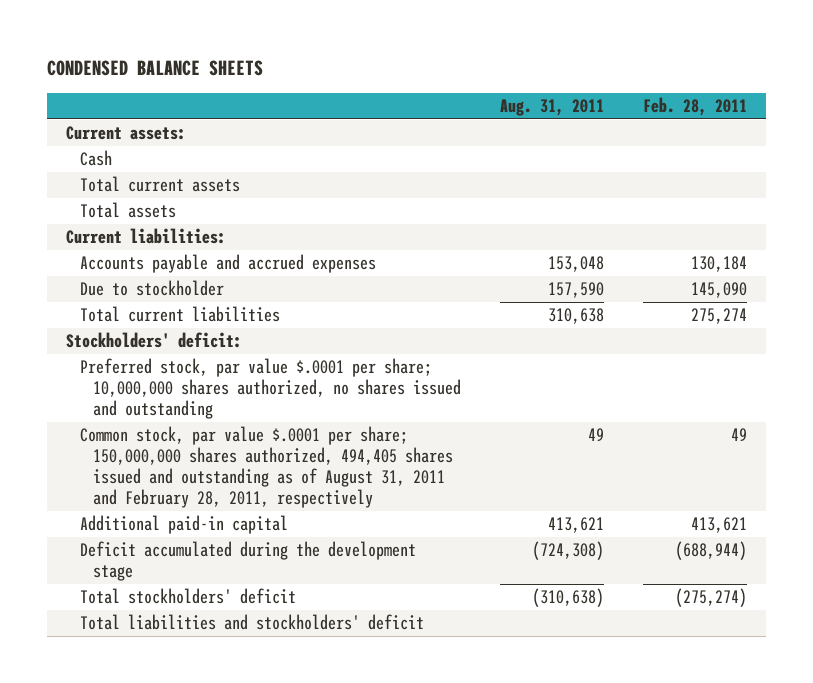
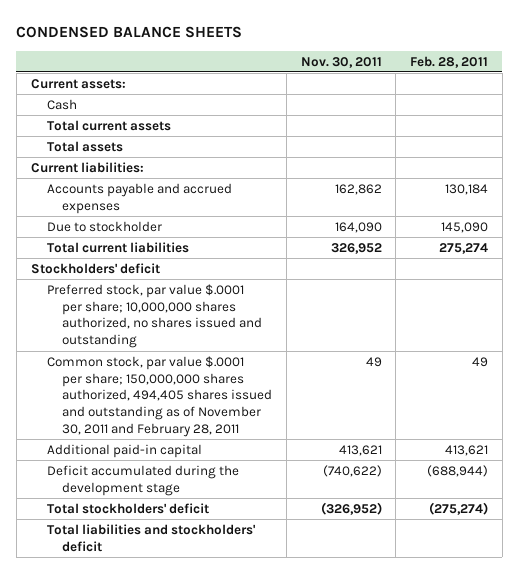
[499,99,604,117] Aug. 31, 2011 -> none
none -> [300,56,382,68] Nov. 30, 2011
[66,332,243,349] Stockholders' deficit: -> [30,262,160,274] Stockholders' deficit
[79,426,453,509] Common stock, par value $.0001 per share; 150,000,000 shares authorized, 494,405 shares issued and outstanding as of August 31, 2011 and February 28, 2011, respectively -> [46,355,273,438] Common stock, par value $.0001 per share; 150,000,000 shares authorized, 494,405 shares issued and outstanding as of November 30, 2011 and February 28, 2011

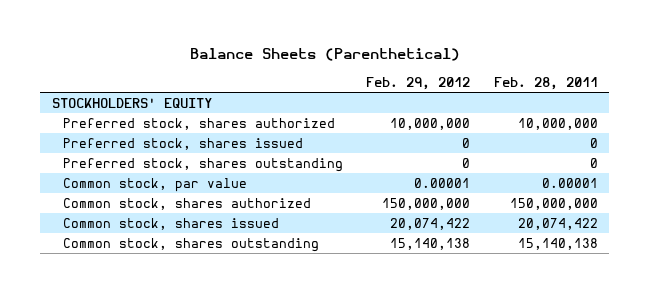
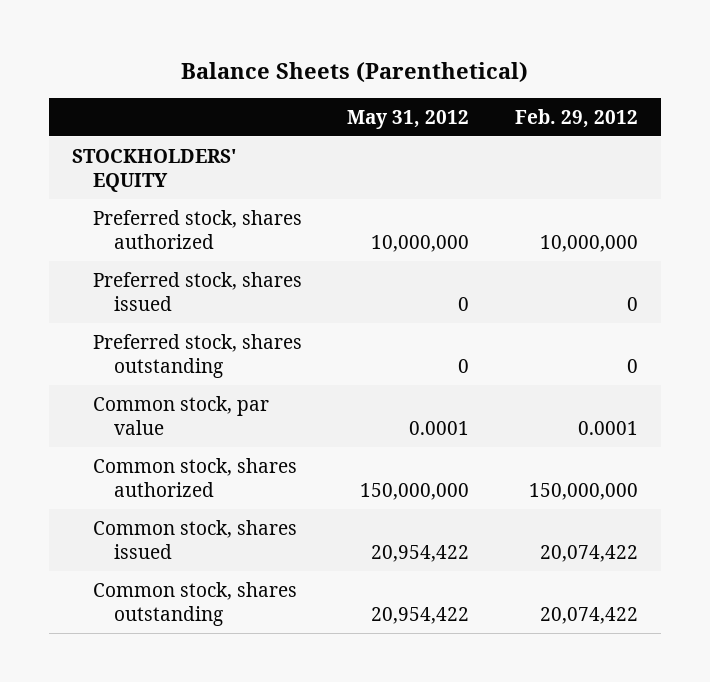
[493,76,598,90] Feb. 28, 2011 -> none
none -> [347,110,470,130] May 31, 2012
[414,177,471,188] 0.00001 -> [577,420,638,435] 0.0001
[390,237,471,250] 15,140,138 -> [539,606,638,624] 20,074,422

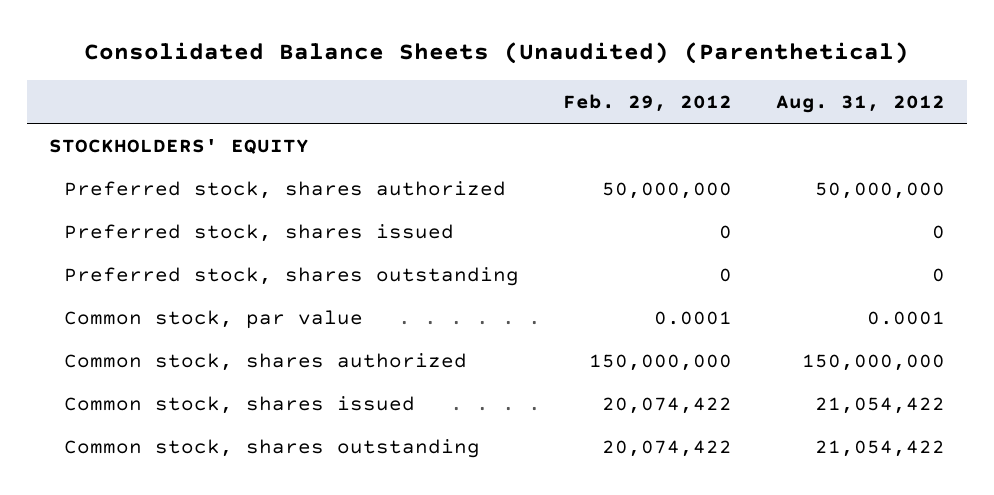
[180,62,528,84] Balance Sheets (Parenthetical) -> [84,42,910,65] Consolidated Balance Sheets (Unaudited) (Parenthetical)
[347,110,470,130] May 31, 2012 -> none
none -> [776,95,946,114] Aug. 31, 2012
[539,234,638,252] 10,000,000 -> [602,181,733,199] 50,000,000

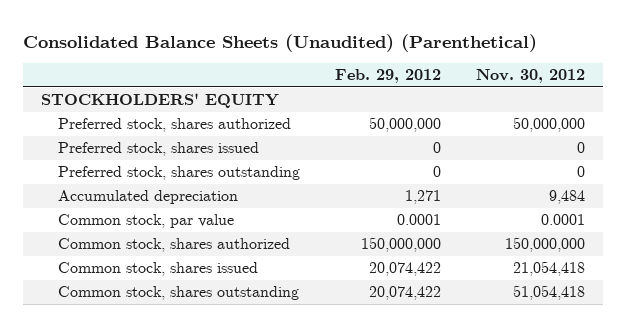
[776,95,946,114] Aug. 31, 2012 -> none
none -> [476,69,586,84] Nov. 30, 2012
none -> [58,190,239,205] Accumulated depreciation

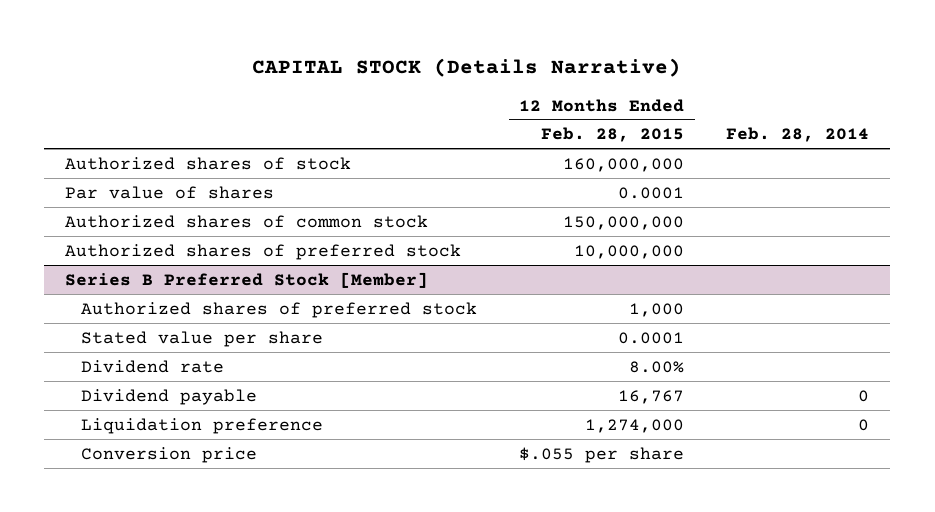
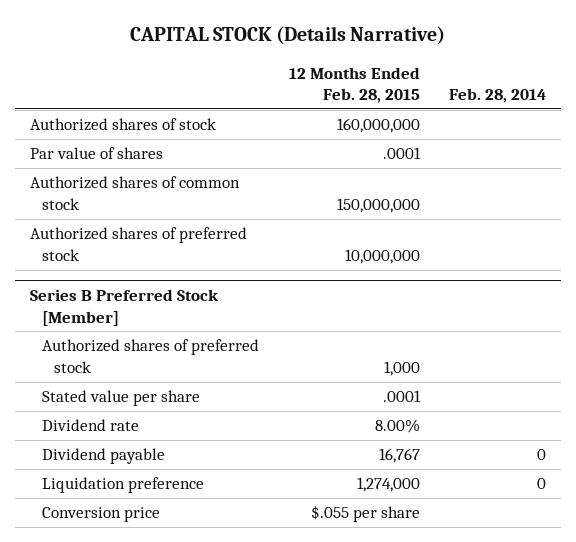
[618,186,685,199] 0.0001 -> [382,147,421,160] .0001
[618,331,685,344] 0.0001 -> [382,390,421,403] .0001

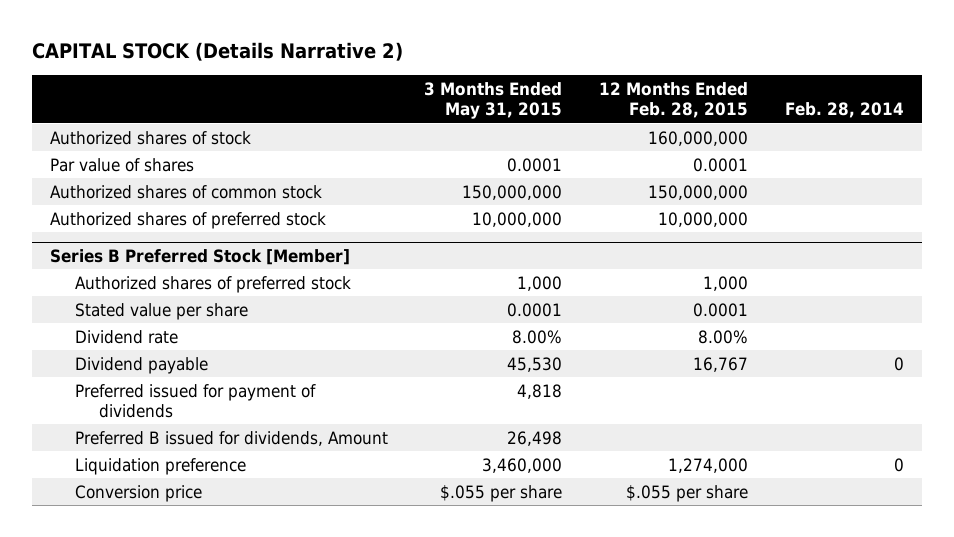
[129,26,445,46] CAPITAL STOCK (Details Narrative) -> [31,42,403,62] CAPITAL STOCK (Details Narrative 2)
none -> [424,81,563,120] 3 Months Ended May 31, 2015
[382,147,421,160] .0001 -> [693,157,749,172] 0.0001
[382,390,421,403] .0001 -> [693,302,749,317] 0.0001
none -> [74,383,316,419] Preferred issued for payment of dividends
none -> [74,430,388,446] Preferred B issued for dividends, Amount

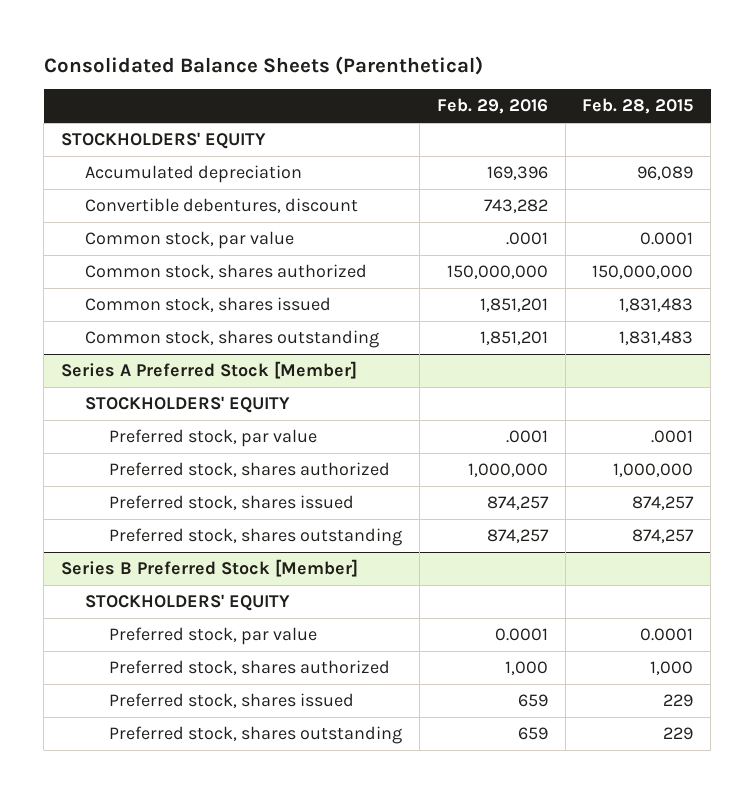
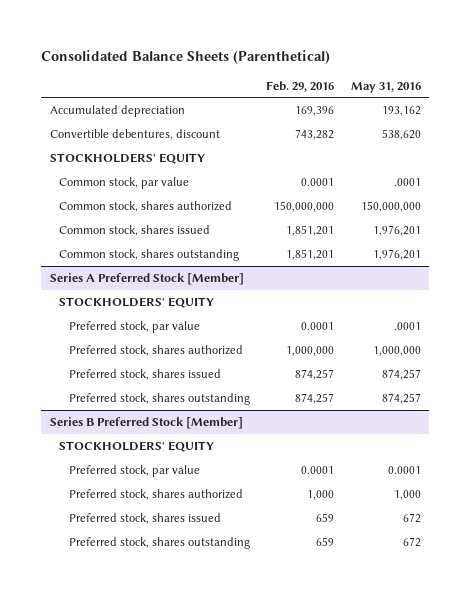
[582,98,694,115] Feb. 28, 2015 -> none
none -> [350,81,421,93] May 31, 2016
[61,132,267,150] STOCKHOLDERS' EQUITY -> [49,152,205,164] STOCKHOLDERS' EQUITY
[505,232,548,246] .0001 -> [301,177,335,186] 0.0001
[505,430,548,444] .0001 -> [301,321,335,330] 0.0001

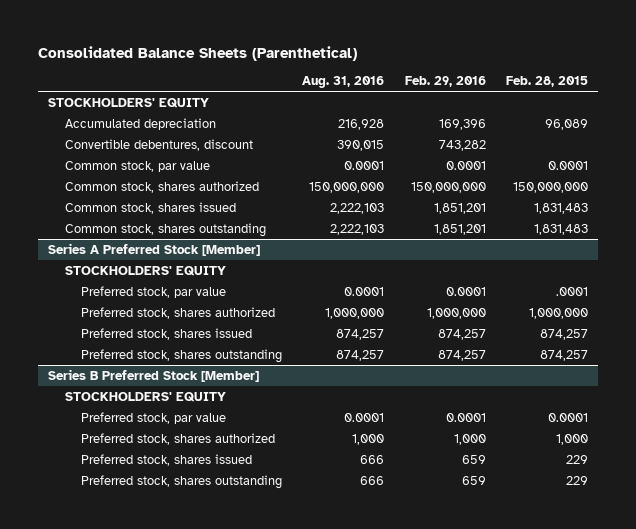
[350,81,421,93] May 31, 2016 -> none
none -> [302,76,385,89] Aug. 31, 2016
none -> [505,76,588,88] Feb. 28, 2015
[49,152,205,164] STOCKHOLDERS' EQUITY -> [47,97,209,108] STOCKHOLDERS' EQUITY

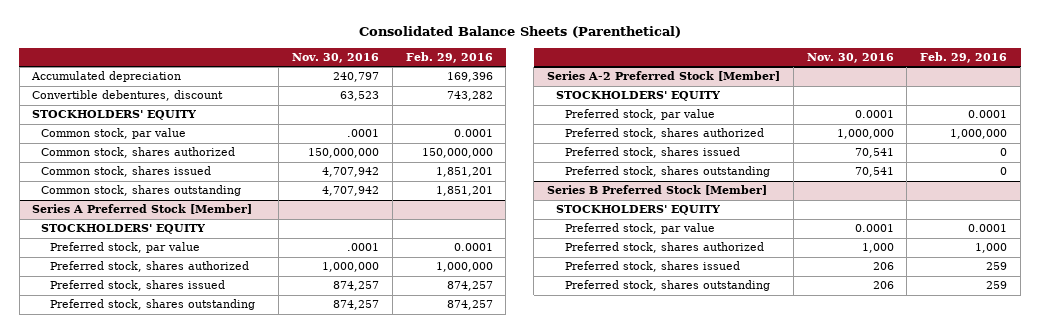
[302,76,385,89] Aug. 31, 2016 -> none
[505,76,588,88] Feb. 28, 2015 -> none
none -> [291,53,379,64] Nov. 30, 2016
[47,97,209,108] STOCKHOLDERS' EQUITY -> [32,110,197,121] STOCKHOLDERS' EQUITY
none -> [547,71,781,82] Series A-2 Preferred Stock [Member]
none -> [555,91,720,102] STOCKHOLDERS' EQUITY
none -> [564,109,715,121] Preferred stock, par value
none -> [564,128,764,140] Preferred stock, shares authorized
none -> [564,147,740,159] Preferred stock, shares issued
none -> [564,166,770,178] Preferred stock, shares outstanding
[461,454,486,464] 659 -> [986,262,1008,271] 259
[461,475,486,485] 659 -> [986,281,1008,290] 259

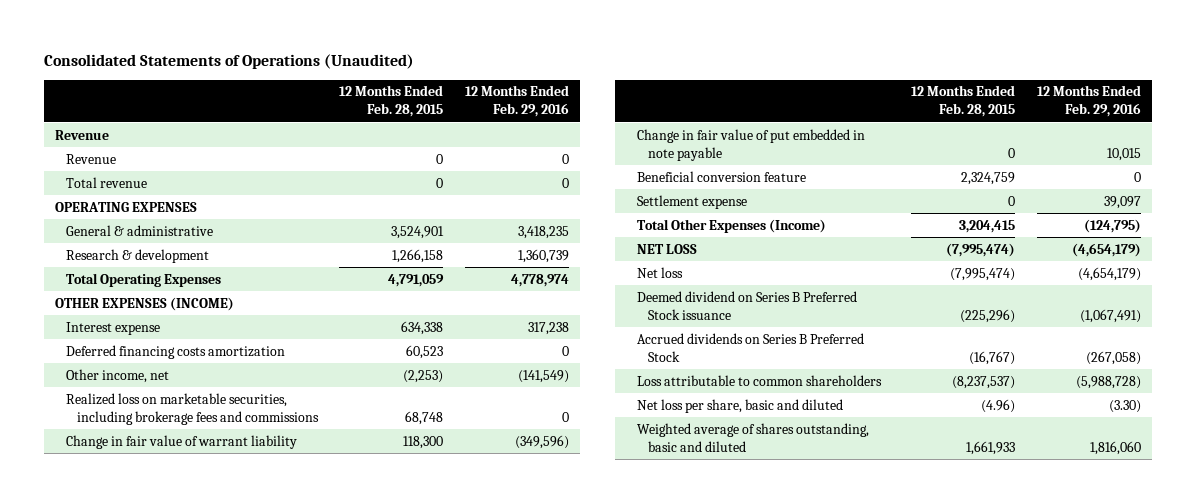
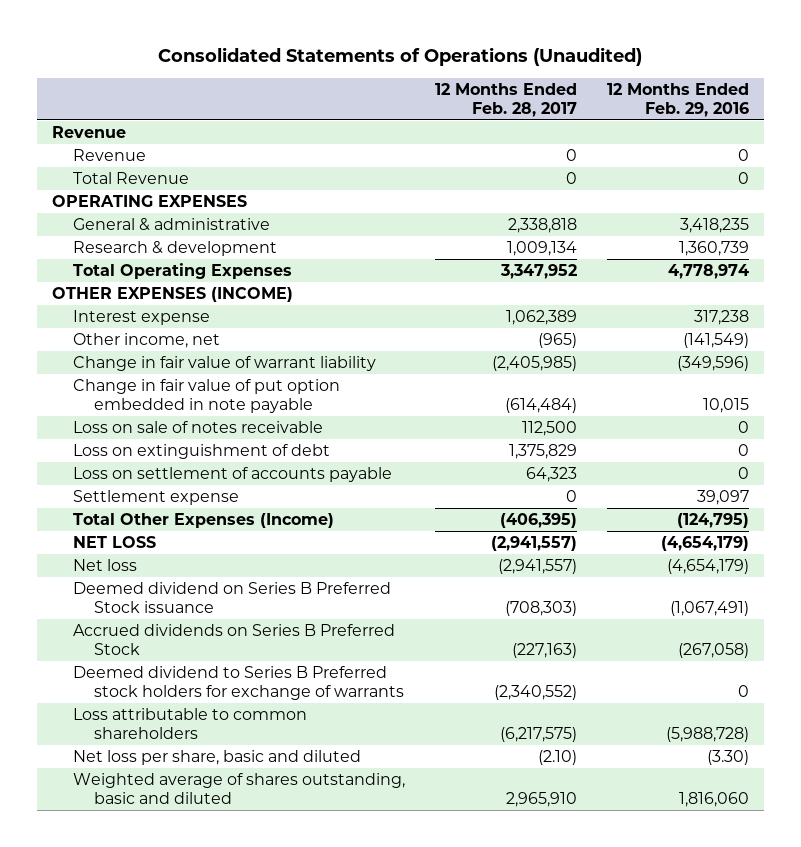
[339,85,444,118] 12 Months Ended Feb. 28, 2015 -> none
none -> [434,82,577,117] 12 Months Ended Feb. 28, 2017
[65,176,147,188] Total revenue -> [73,172,190,185] Total Revenue
[65,344,285,359] Deferred financing costs amortization -> none
[65,392,319,425] Realized loss on marketable securities, including brokerage fees and commissions -> none
[637,170,807,182] Beneficial conversion feature -> none
[637,128,866,161] Change in fair value of put embedded in note payable -> [73,379,341,413] Change in fair value of put option embedded in note payable
none -> [73,421,324,434] Loss on sale of notes receivable
none -> [73,444,331,460] Loss on extinguishment of debt
none -> [73,467,393,483] Loss on settlement of accounts payable
none -> [73,666,404,700] Deemed dividend to Series B Preferred stock holders for exchange of warrants

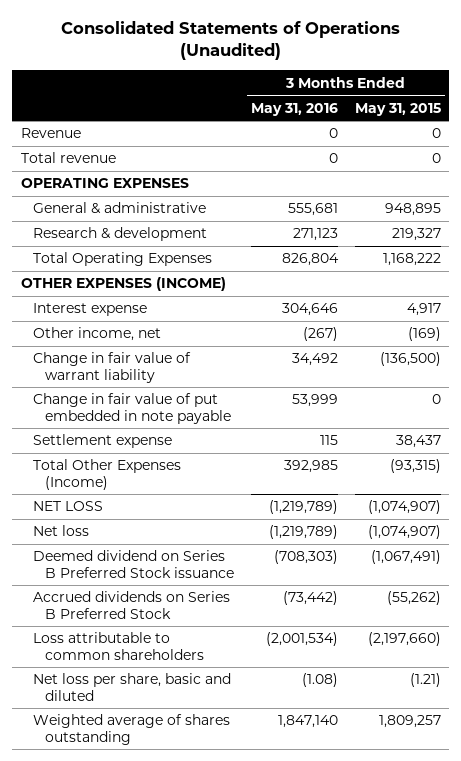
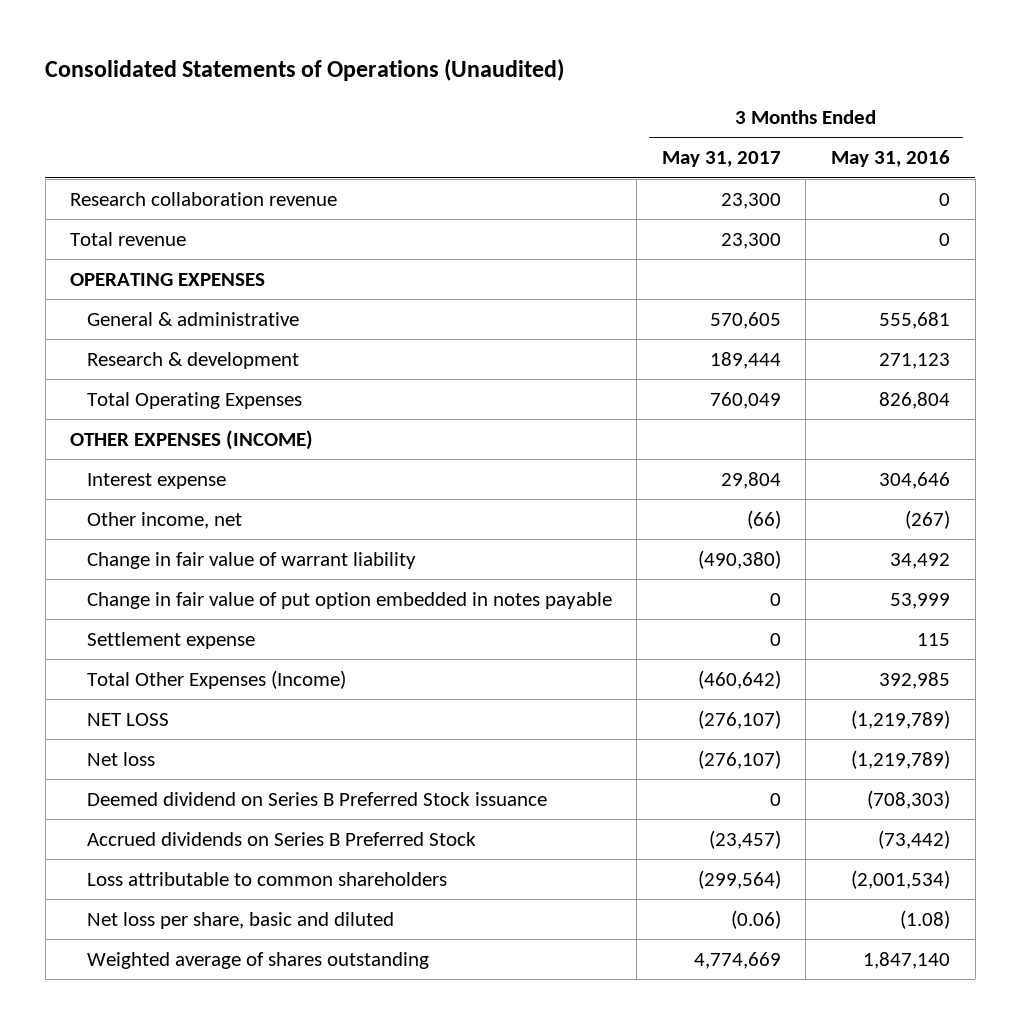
[354,102,441,116] May 31, 2015 -> none
none -> [661,151,781,168] May 31, 2017
[20,128,81,139] Revenue -> [70,191,338,206] Research collaboration revenue
[33,393,232,424] Change in fair value of put embedded in note payable -> [86,591,612,609] Change in fair value of put option embedded in notes payable

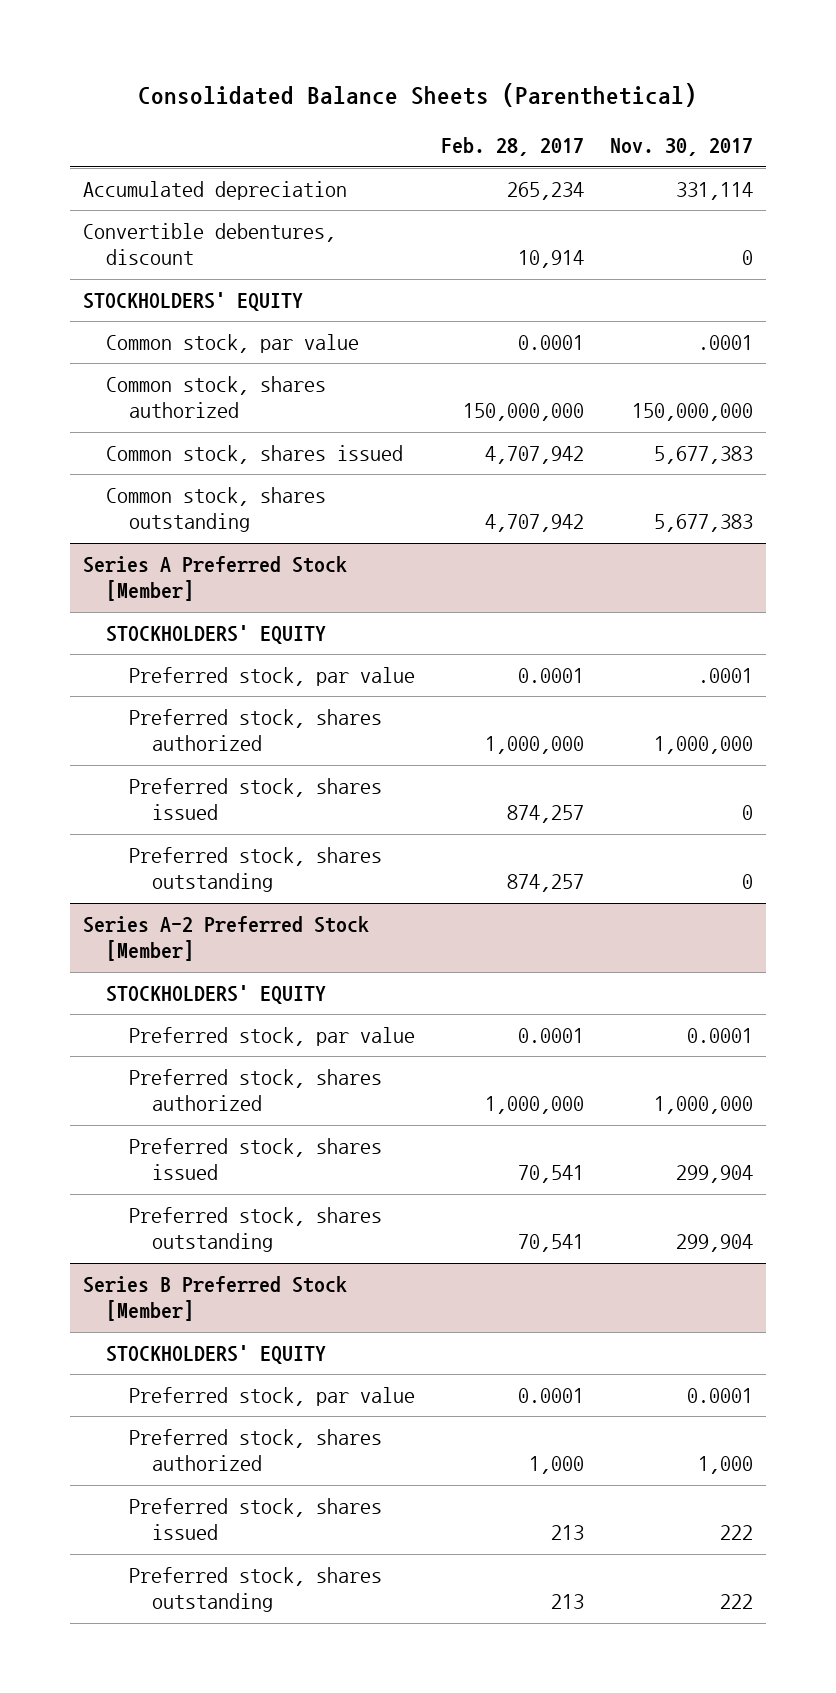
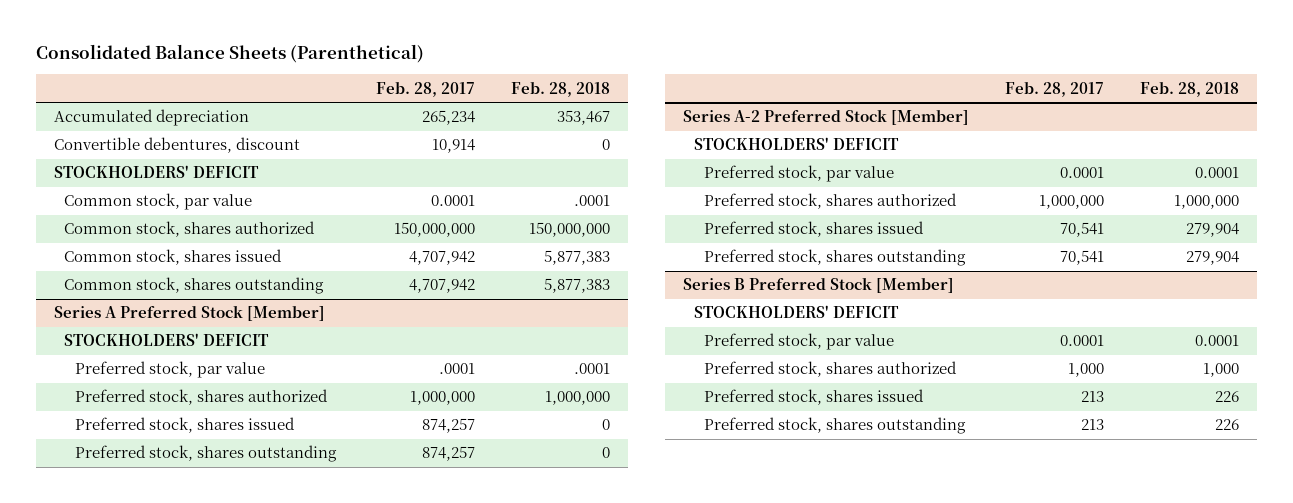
[610,138,754,157] Nov. 30, 2017 -> none
none -> [510,81,610,97] Feb. 28, 2018
[82,292,303,312] STOCKHOLDERS' EQUITY -> [53,165,259,179] STOCKHOLDERS' DEFICIT
[105,625,326,645] STOCKHOLDERS' EQUITY -> [64,333,270,347] STOCKHOLDERS' DEFICIT
[517,668,584,684] 0.0001 -> [438,363,475,375] .0001
[105,985,326,1005] STOCKHOLDERS' EQUITY -> [693,137,899,151] STOCKHOLDERS' DEFICIT
[105,1345,326,1365] STOCKHOLDERS' EQUITY -> [693,305,899,319] STOCKHOLDERS' DEFICIT

